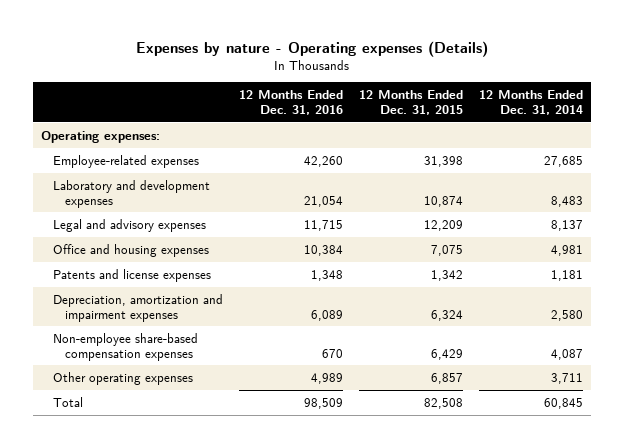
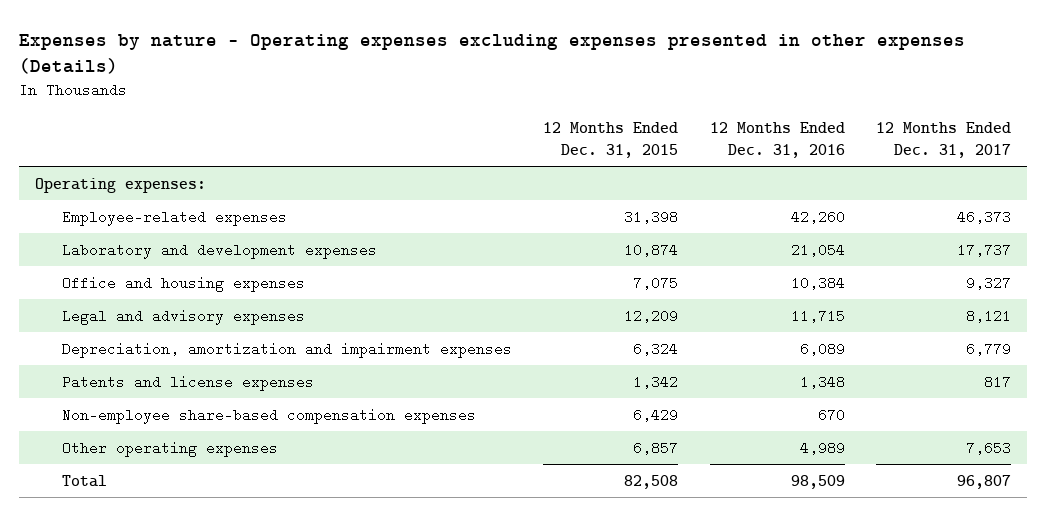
[136,40,489,57] Expenses by nature - Operating expenses (Details) -> [19,33,966,74] Expenses by nature - Operating expenses excluding expenses presented in other expenses (Details)
[478,90,583,115] 12 Months Ended Dec. 31, 2014 -> none
none -> [875,122,1011,159] 12 Months Ended Dec. 31, 2017
[53,218,207,232] Legal and advisory expenses -> [61,308,305,325] Legal and advisory expenses
[53,268,212,282] Patents and license expenses -> [61,374,314,391] Patents and license expenses

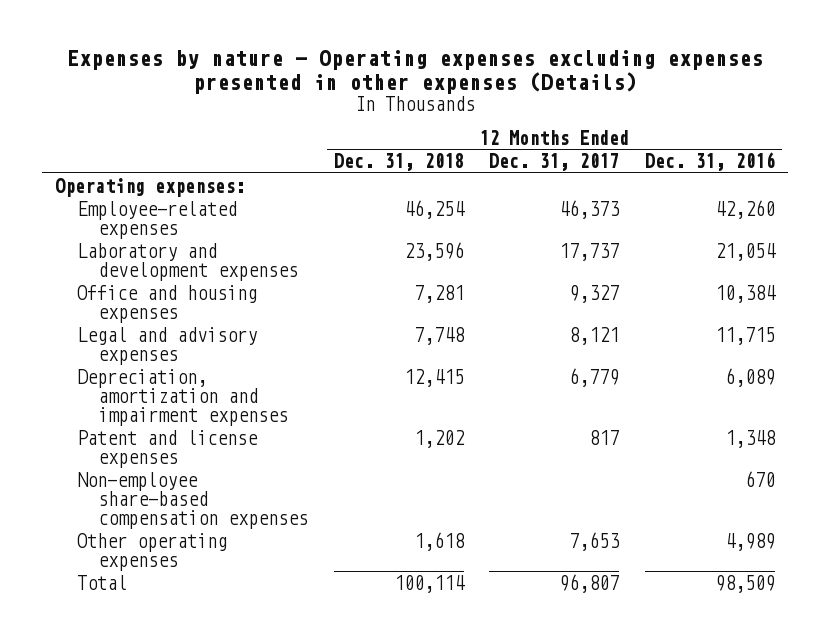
[543,122,679,159] 12 Months Ended Dec. 31, 2015 -> none
none -> [333,153,464,172] Dec. 31, 2018
[61,374,314,391] Patents and license expenses -> [76,429,258,468] Patent and license expenses

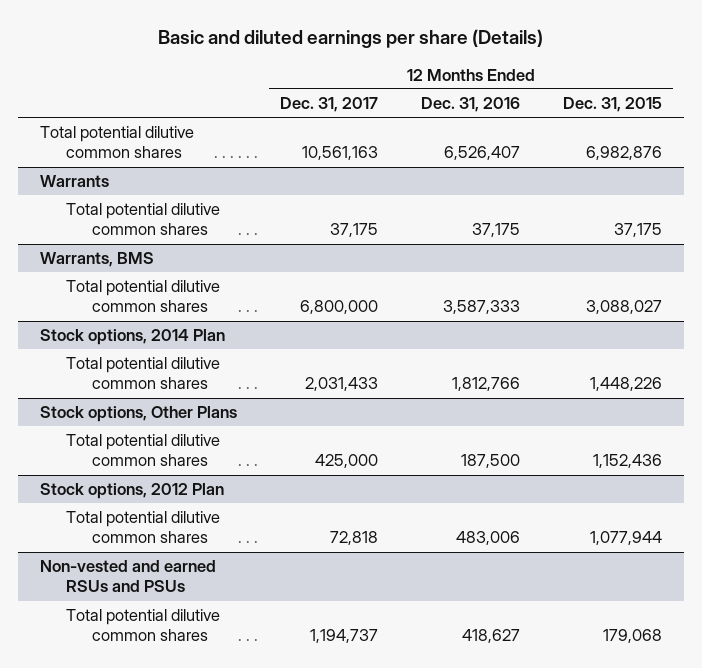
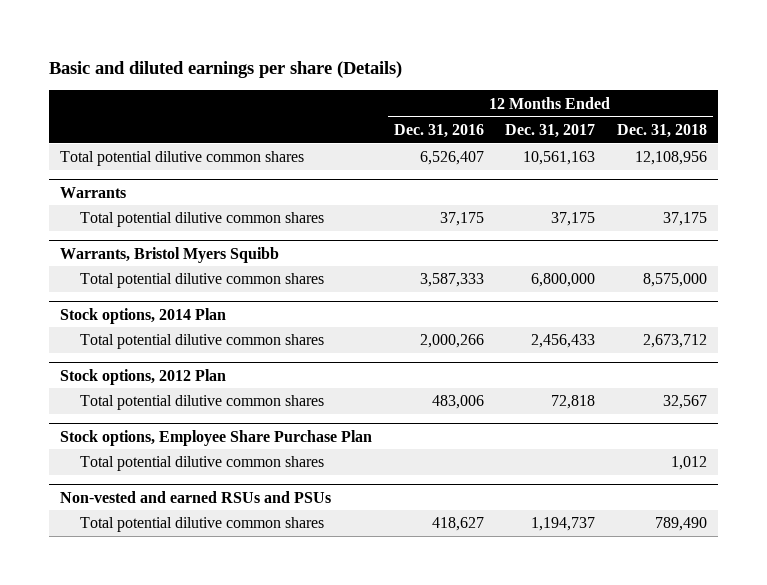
[563,97,663,113] Dec. 31, 2015 -> none
none -> [617,123,708,138] Dec. 31, 2018
[39,252,154,268] Warrants, BMS -> none
none -> [60,246,280,263] Warrants, Bristol Myers Squibb
[39,406,237,423] Stock options, Other Plans -> none
[65,434,220,467] Total potential dilutive common shares -> none
[304,377,378,392] 2,031,433 -> [531,334,596,349] 2,456,433
[452,377,521,392] 1,812,766 -> [419,334,484,349] 2,000,266
none -> [60,429,373,446] Stock options, Employee Share Purchase Plan
none -> [79,456,324,472] Total potential dilutive common shares

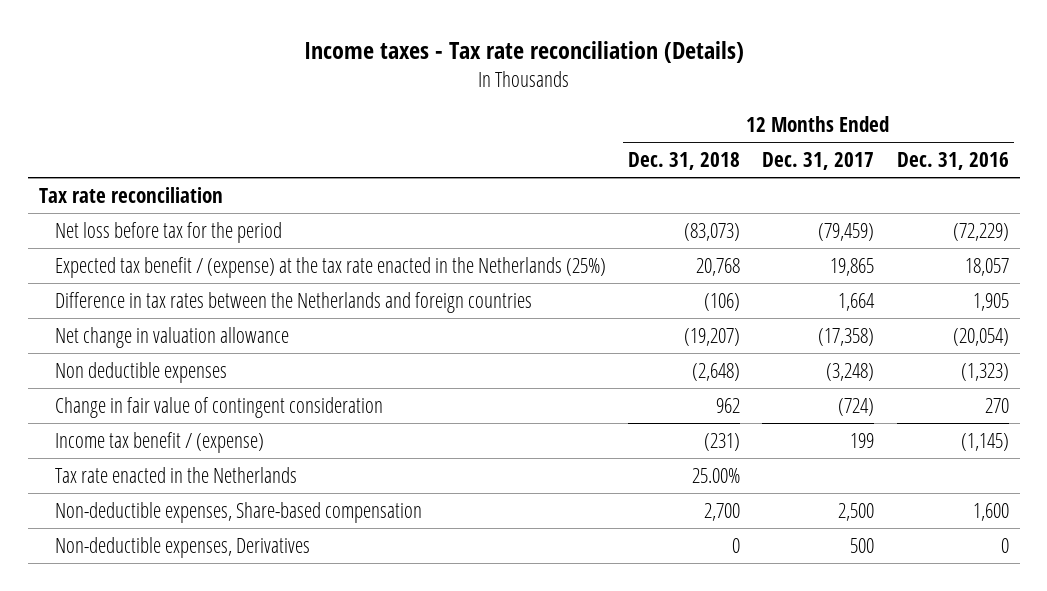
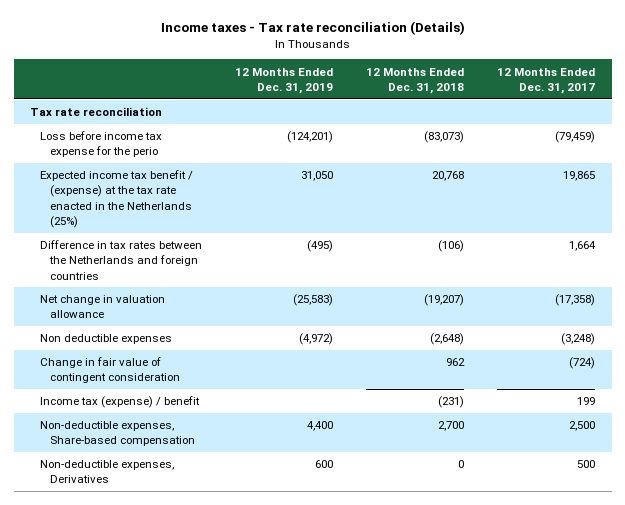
[896,151,1009,170] Dec. 31, 2016 -> none
none -> [235,67,334,94] 12 Months Ended Dec. 31, 2019
[55,221,283,243] Net loss before tax for the period -> [39,131,162,158] Loss before income tax expense for the perio
[55,256,607,278] Expected tax benefit / (expense) at the tax rate enacted in the Netherlands (25%) -> [39,170,193,228] Expected income tax benefit / (expense) at the tax rate enacted in the Netherlands (25%)
[55,466,298,483] Tax rate enacted in the Netherlands -> none
[55,431,265,453] Income tax benefit / (expense) -> [39,396,200,409] Income tax (expense) / benefit

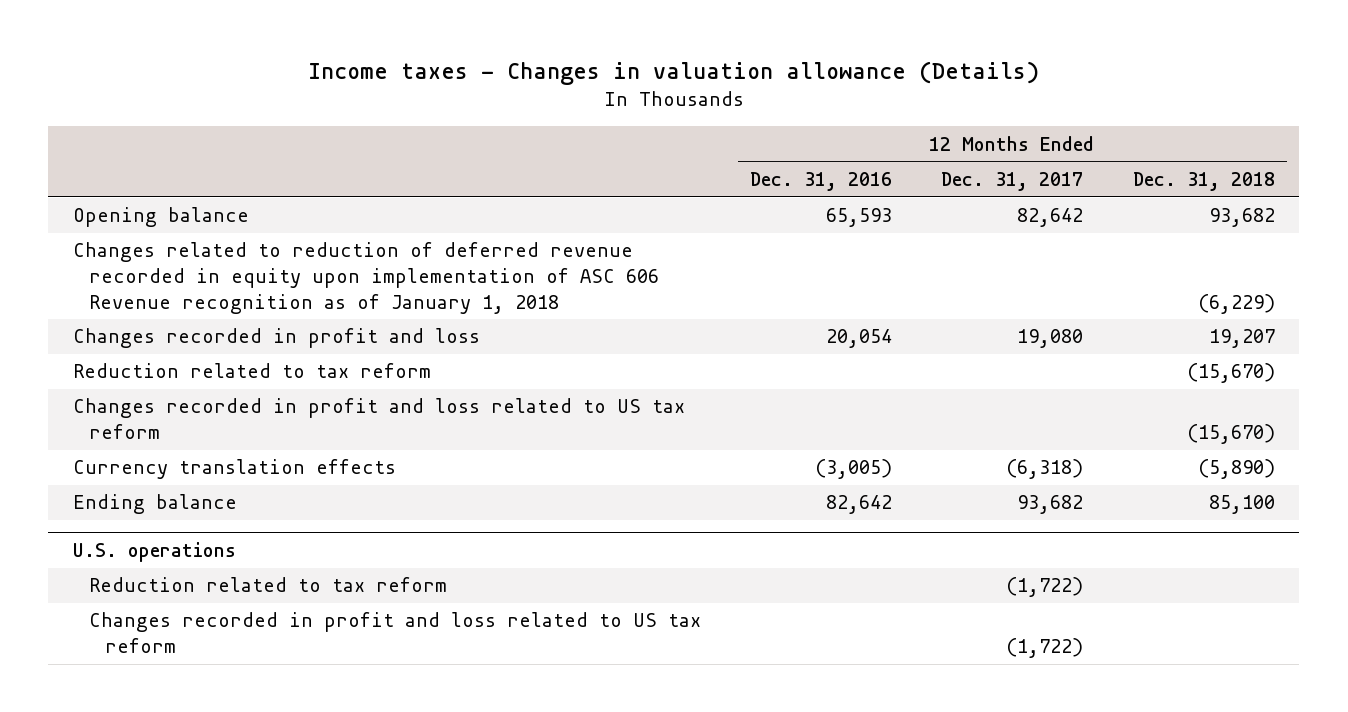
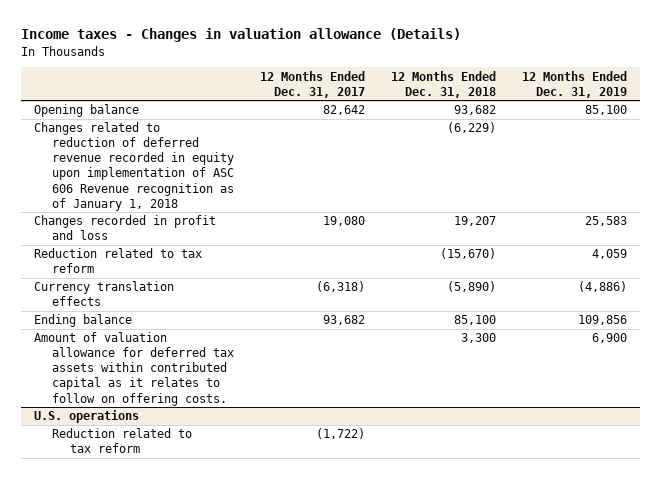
[750,171,893,191] Dec. 31, 2016 -> none
none -> [522,70,628,98] 12 Months Ended Dec. 31, 2019
[72,398,685,440] Changes recorded in profit and loss related to US tax reform -> none
none -> [33,332,235,406] Amount of valuation allowance for deferred tax assets within contributed capital as it relates to follow on offering costs.
[88,612,701,654] Changes recorded in profit and loss related to US tax reform -> none

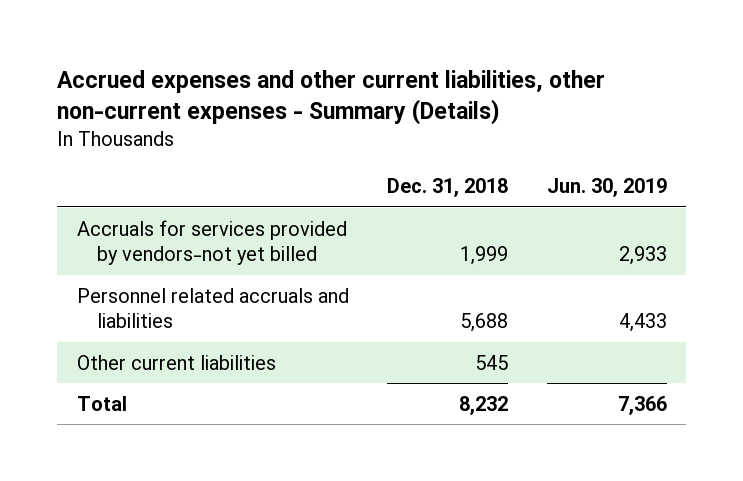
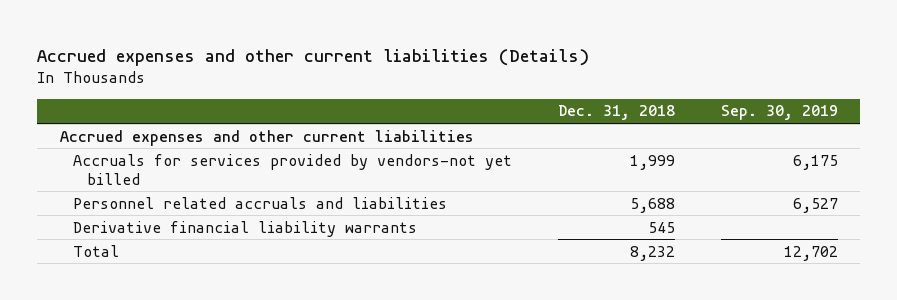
[57,70,606,126] Accrued expenses and other current liabilities, other non-current expenses - Summary (Details) -> [37,48,590,66] Accrued expenses and other current liabilities (Details)
[546,178,667,198] Jun. 30, 2019 -> none
none -> [720,105,838,121] Sep. 30, 2019
none -> [59,129,474,146] Accrued expenses and other current liabilities
[76,354,276,370] Other current liabilities -> [73,220,418,237] Derivative financial liability warrants

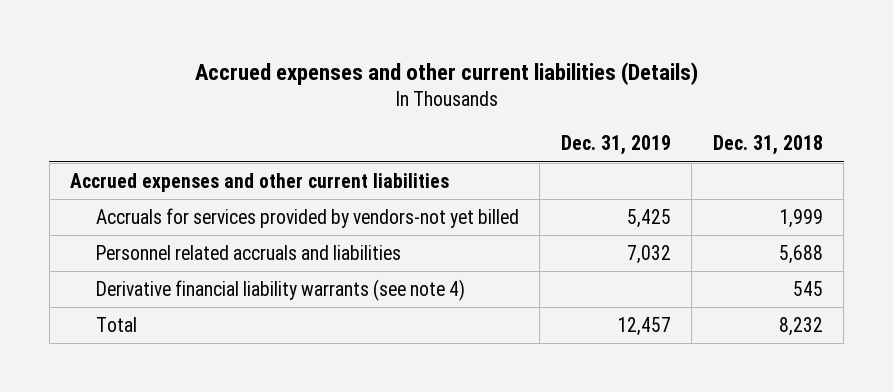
[720,105,838,121] Sep. 30, 2019 -> none
none -> [560,135,671,156] Dec. 31, 2019
[73,220,418,237] Derivative financial liability warrants -> [95,279,465,302] Derivative financial liability warrants (see note 4)

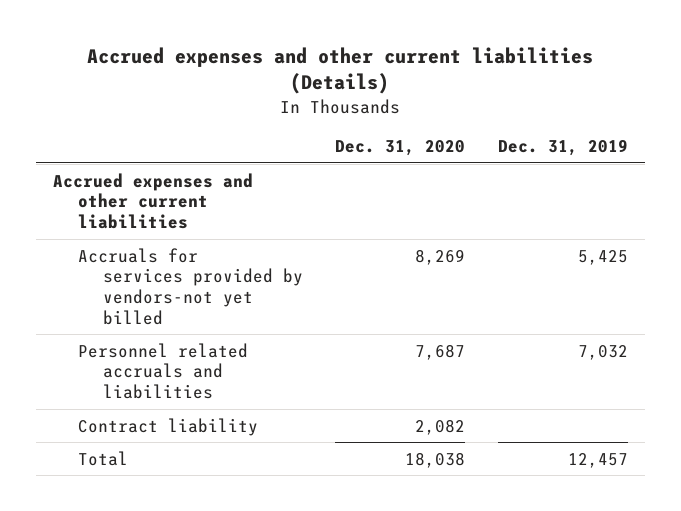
[712,135,823,156] Dec. 31, 2018 -> none
none -> [335,140,466,157] Dec. 31, 2020
[95,279,465,302] Derivative financial liability warrants (see note 4) -> [77,417,258,436] Contract liability

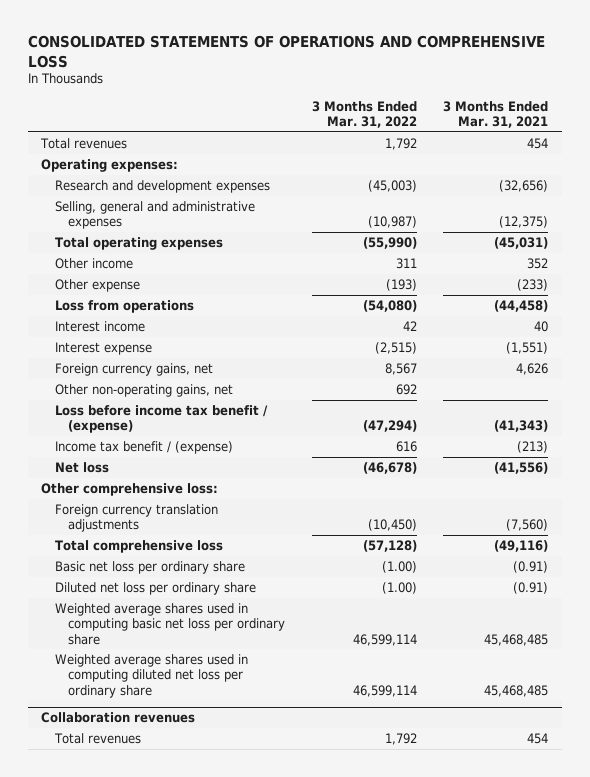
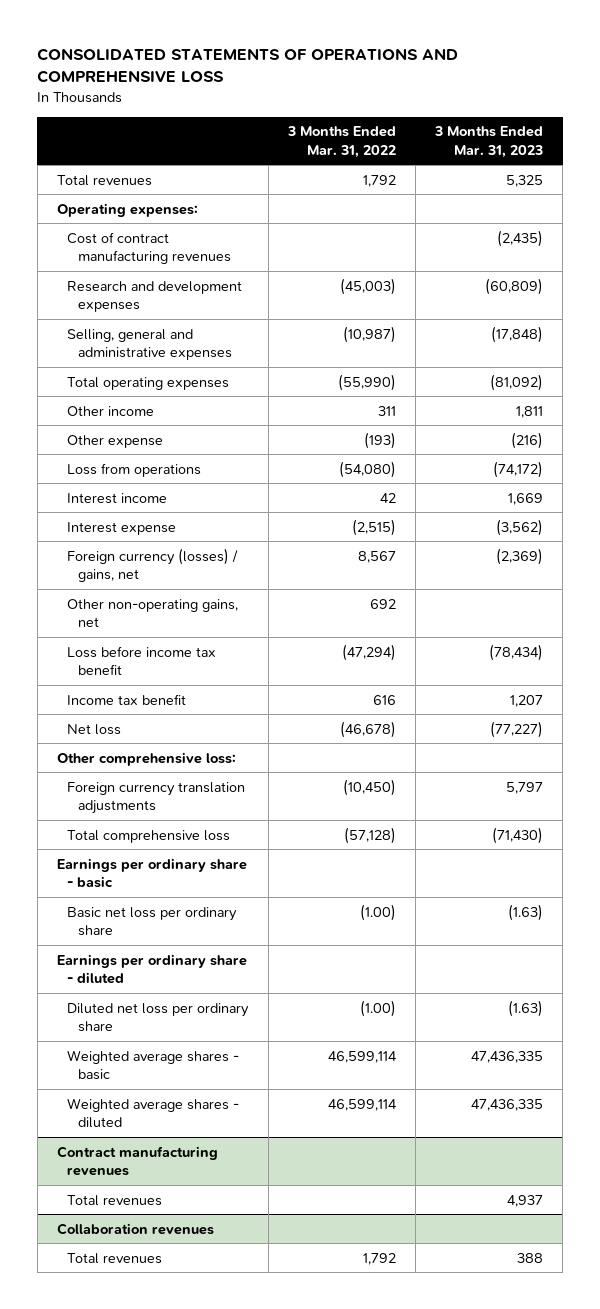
[443,100,549,128] 3 Months Ended Mar. 31, 2021 -> none
none -> [434,126,544,158] 3 Months Ended Mar. 31, 2023
none -> [67,231,231,265] Cost of contract manufacturing revenues
[54,362,213,376] Foreign currency gains, net -> [67,547,239,583] Foreign currency (losses) / gains, net
[54,404,268,434] Loss before income tax benefit / (expense) -> [67,645,217,676] Loss before income tax benefit
[54,440,233,454] Income tax benefit / (expense) -> [67,693,187,705] Income tax benefit
none -> [56,857,247,889] Earnings per ordinary share - basic
none -> [56,953,247,985] Earnings per ordinary share - diluted
[54,602,285,645] Weighted average shares used in computing basic net loss per ordinary share -> [67,1049,240,1081] Weighted average shares - basic
[54,653,248,698] Weighted average shares used in computing diluted net loss per ordinary share -> [67,1097,240,1129] Weighted average shares - diluted
none -> [56,1145,218,1177] Contract manufacturing revenues
none -> [67,1194,163,1206] Total revenues

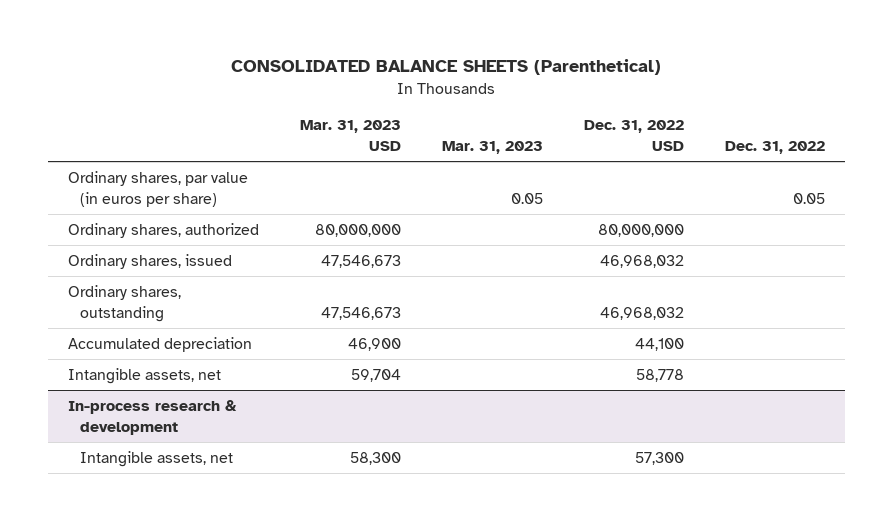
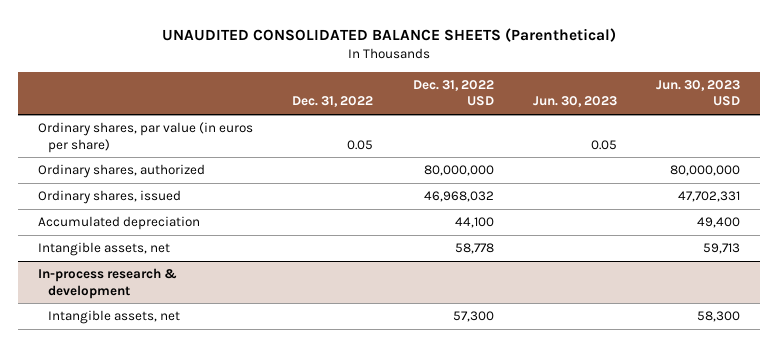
[231,59,662,76] CONSOLIDATED BALANCE SHEETS (Parenthetical) -> [162,27,617,42] UNAUDITED CONSOLIDATED BALANCE SHEETS (Parenthetical)
[299,120,401,151] Mar. 31, 2023 USD -> none
[441,140,543,154] Mar. 31, 2023 -> none
none -> [532,96,617,108] Jun. 30, 2023
none -> [656,79,741,107] Jun. 30, 2023 USD
[68,284,182,322] Ordinary shares, outstanding -> none

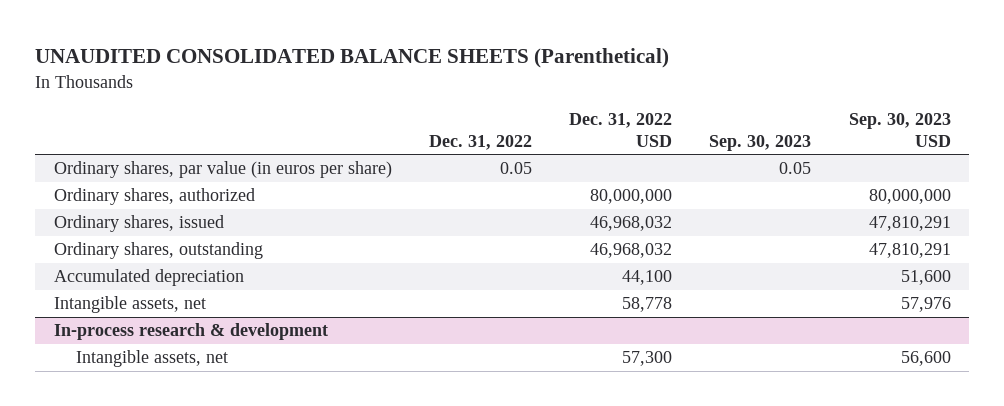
[532,96,617,108] Jun. 30, 2023 -> none
[656,79,741,107] Jun. 30, 2023 USD -> none
none -> [709,135,812,152] Sep. 30, 2023
none -> [848,113,951,148] Sep. 30, 2023 USD
none -> [53,242,263,260] Ordinary shares, outstanding

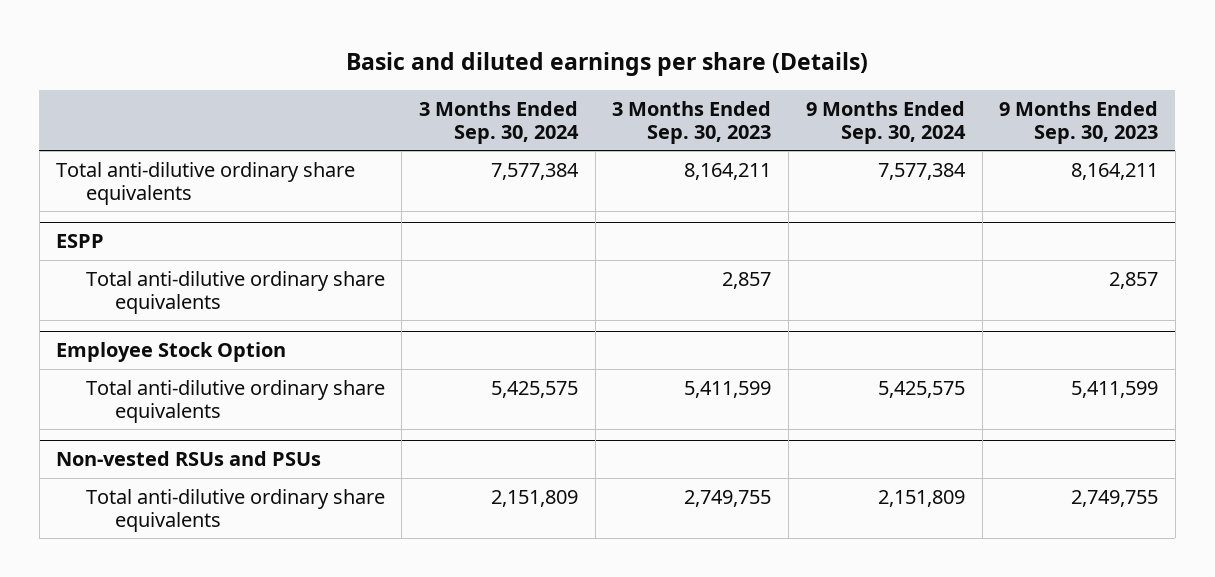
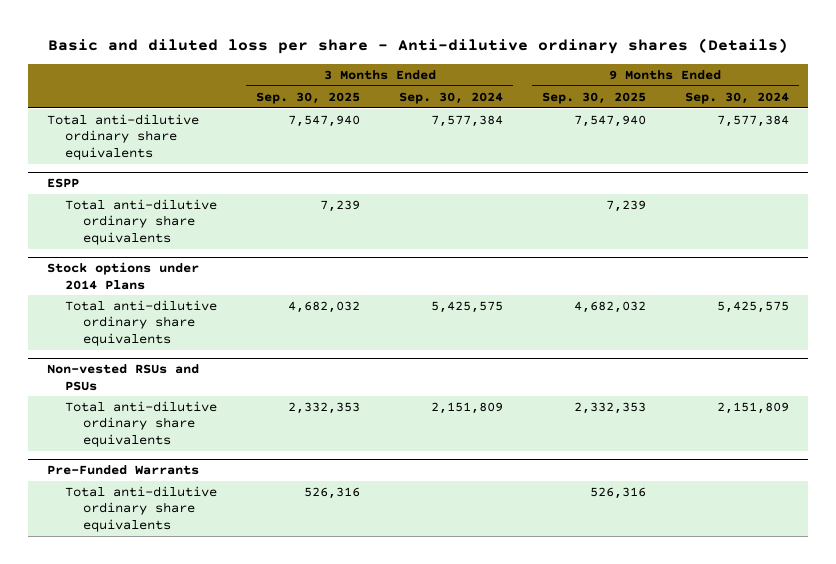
[346,52,869,77] Basic and diluted earnings per share (Details) -> [48,37,789,54] Basic and diluted loss per share - Anti-dilutive ordinary shares (Details)
[612,100,772,145] 3 Months Ended Sep. 30, 2023 -> none
[999,100,1159,145] 9 Months Ended Sep. 30, 2023 -> none
none -> [256,92,361,105] Sep. 30, 2025
none -> [541,92,646,105] Sep. 30, 2025
[56,342,287,363] Employee Stock Option -> [47,262,200,290] Stock options under 2014 Plans
none -> [47,465,200,476] Pre-Funded Warrants
none -> [65,486,218,532] Total anti-dilutive ordinary share equivalents

